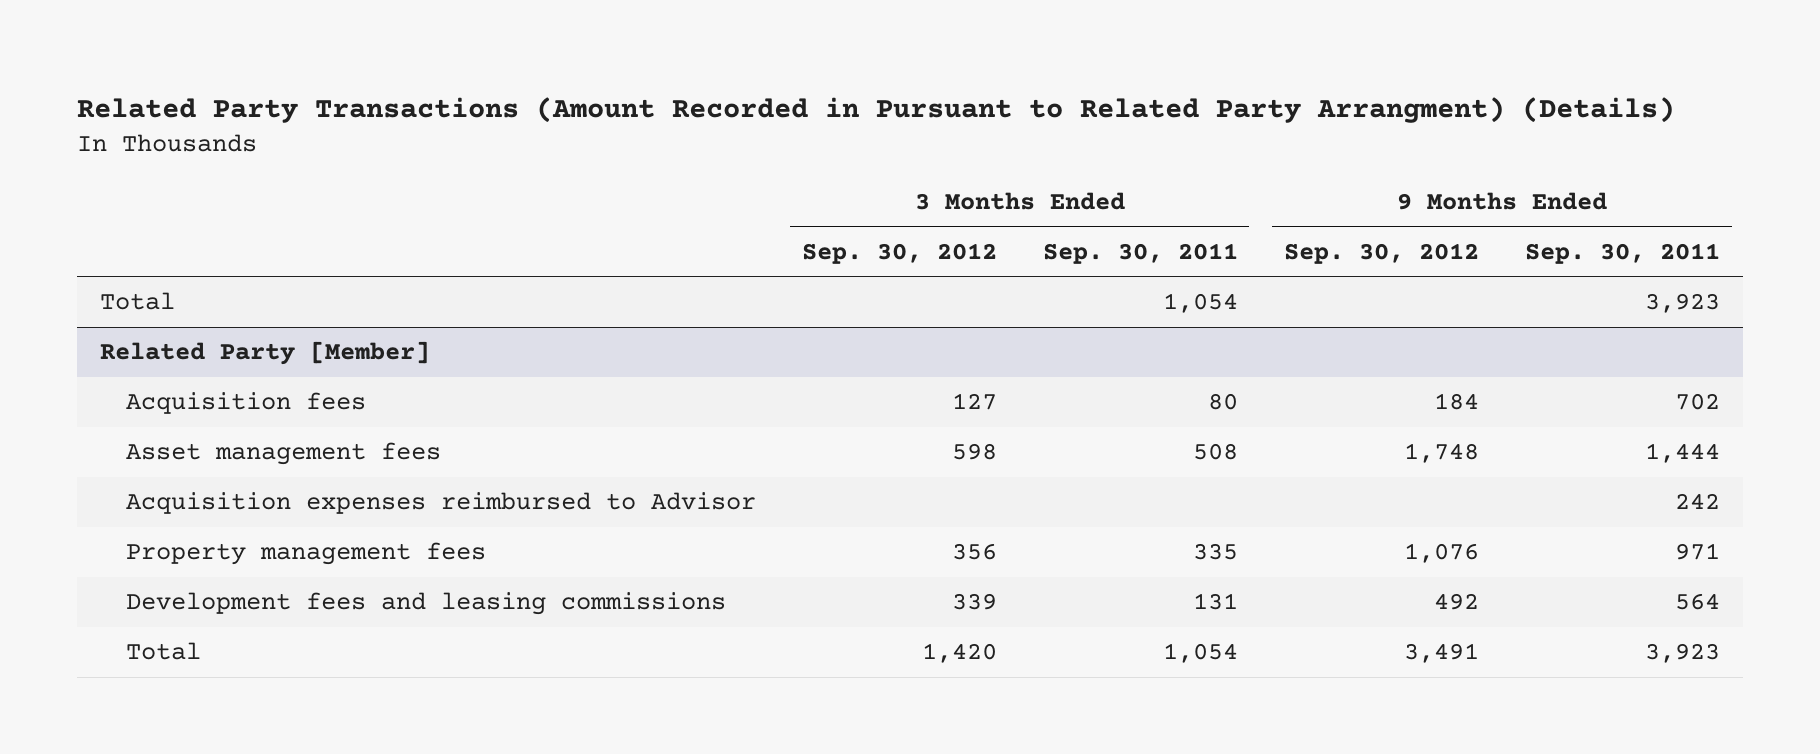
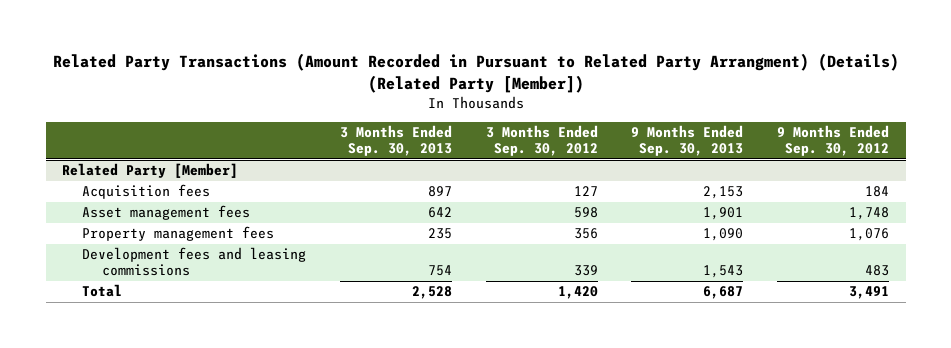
[77,96,1676,123] Related Party Transactions (Amount Recorded in Pursuant to Related Party Arrangment) (Details) -> [52,53,899,93] Related Party Transactions (Amount Recorded in Pursuant to Related Party Arrangment) (Details) (Related Party [Member])
[1042,242,1238,264] Sep. 30, 2011 -> none
[1525,242,1721,264] Sep. 30, 2011 -> none
none -> [339,125,452,157] 3 Months Ended Sep. 30, 2013
none -> [631,125,744,157] 9 Months Ended Sep. 30, 2013
[100,292,176,311] Total -> none
[125,492,756,515] Acquisition expenses reimbursed to Advisor -> none
[1433,593,1479,611] 492 -> [865,265,890,277] 483

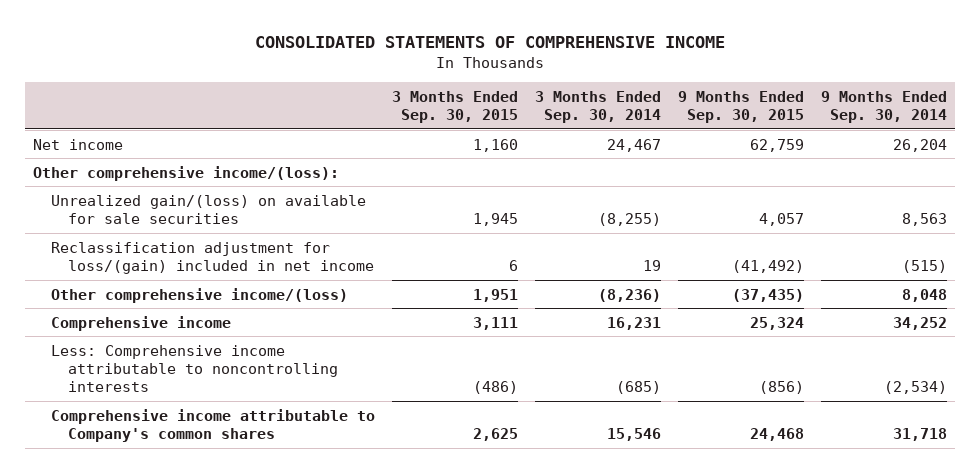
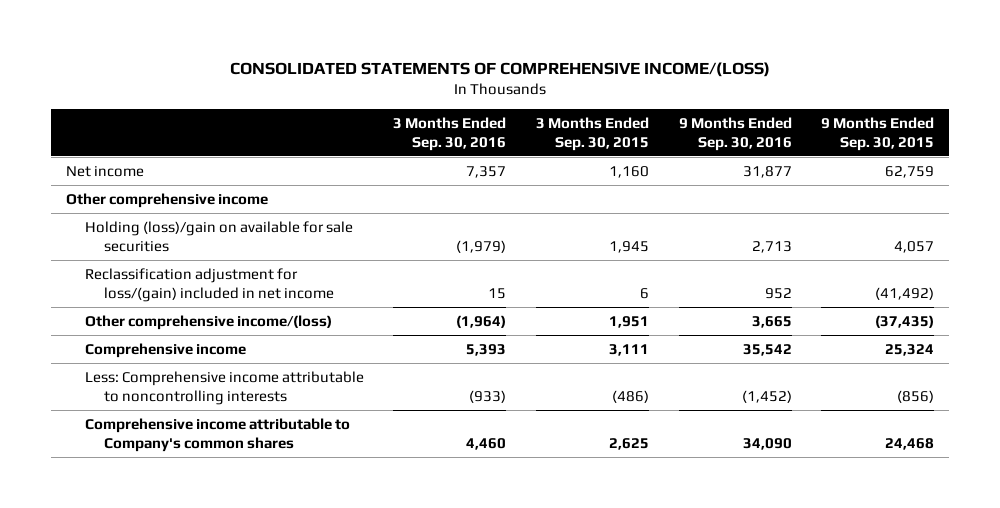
[254,35,725,48] CONSOLIDATED STATEMENTS OF COMPREHENSIVE INCOME -> [230,61,771,77] CONSOLIDATED STATEMENTS OF COMPREHENSIVE INCOME/(LOSS)
[534,90,661,124] 3 Months Ended Sep. 30, 2014 -> none
[820,90,947,124] 9 Months Ended Sep. 30, 2014 -> none
none -> [393,116,507,151] 3 Months Ended Sep. 30, 2016
none -> [678,116,792,151] 9 Months Ended Sep. 30, 2016
[33,165,340,181] Other comprehensive income/(loss): -> [65,192,268,208] Other comprehensive income
[50,194,366,224] Unrealized gain/(loss) on available for sale securities -> [84,220,353,252] Holding (loss)/gain on available for sale securities

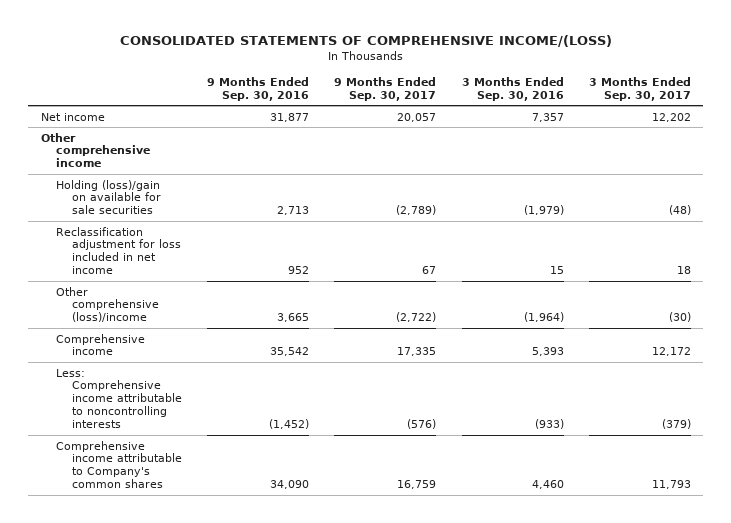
[536,116,650,151] 3 Months Ended Sep. 30, 2015 -> none
[821,116,935,151] 9 Months Ended Sep. 30, 2015 -> none
none -> [334,76,437,101] 9 Months Ended Sep. 30, 2017
none -> [588,76,691,101] 3 Months Ended Sep. 30, 2017
[84,267,334,302] Reclassification adjustment for loss/(gain) included in net income -> [56,226,181,275] Reclassification adjustment for loss included in net income
[84,314,332,330] Other comprehensive income/(loss) -> [56,286,159,323] Other comprehensive (loss)/income

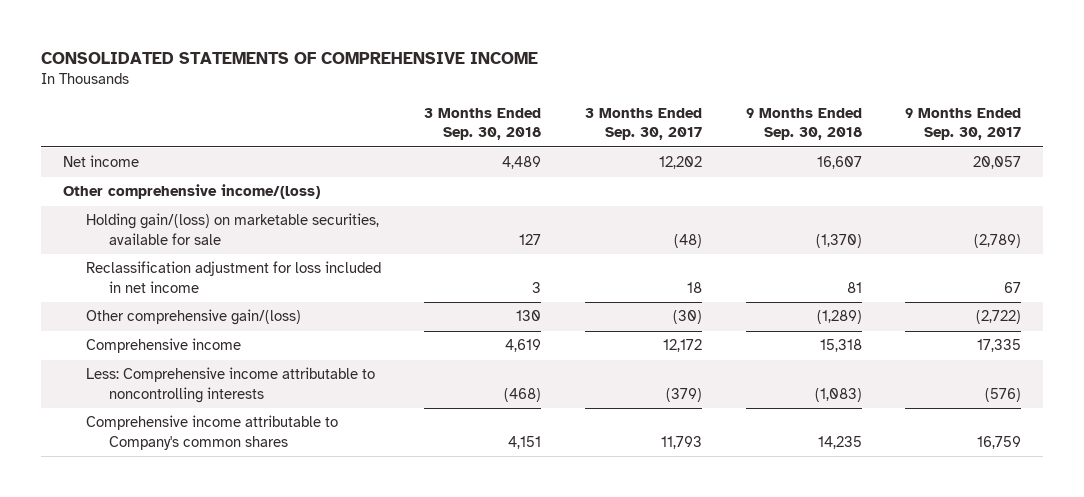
[119,35,612,48] CONSOLIDATED STATEMENTS OF COMPREHENSIVE INCOME/(LOSS) -> [41,52,539,65] CONSOLIDATED STATEMENTS OF COMPREHENSIVE INCOME
[207,76,310,101] 9 Months Ended Sep. 30, 2016 -> none
[461,76,564,101] 3 Months Ended Sep. 30, 2016 -> none
none -> [424,108,542,141] 3 Months Ended Sep. 30, 2018
none -> [745,108,862,141] 9 Months Ended Sep. 30, 2018
[40,132,151,168] Other comprehensive income -> [62,184,320,200] Other comprehensive income/(loss)
[56,179,161,215] Holding (loss)/gain on available for sale securities -> [85,213,379,245] Holding gain/(loss) on marketable securities, available for sale
[56,286,159,323] Other comprehensive (loss)/income -> [85,309,301,326] Other comprehensive gain/(loss)

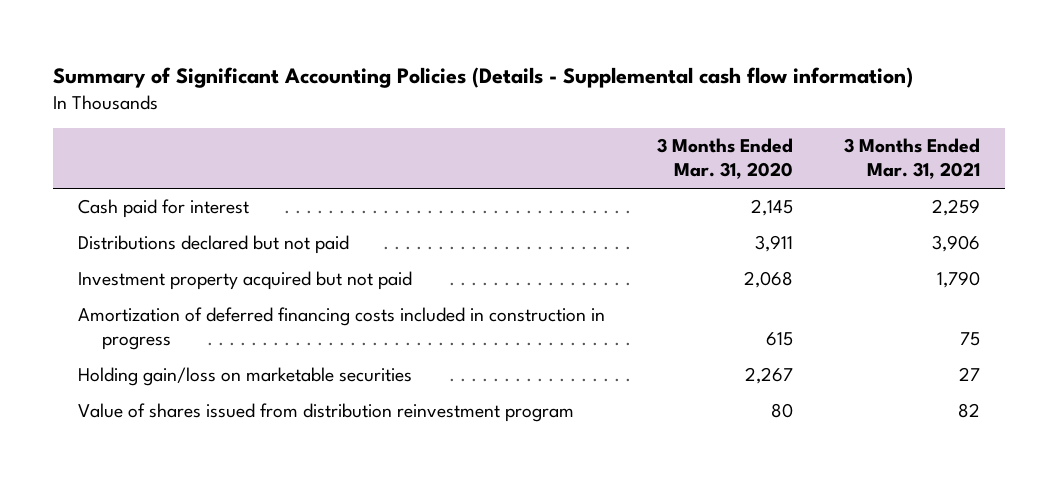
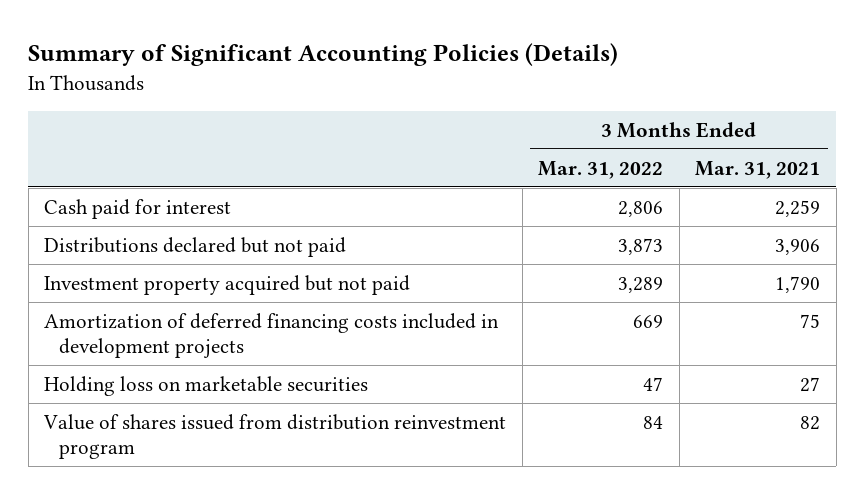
[52,66,913,88] Summary of Significant Accounting Policies (Details - Supplemental cash flow information) -> [28,43,619,67] Summary of Significant Accounting Policies (Details)
[656,138,793,180] 3 Months Ended Mar. 31, 2020 -> none
none -> [538,160,664,179] Mar. 31, 2022
[78,307,606,351] Amortization of deferred financing costs included in construction in progress -> [44,312,500,358] Amortization of deferred financing costs included in development projects
[78,367,413,387] Holding gain/loss on marketable securities -> [44,375,369,396] Holding loss on marketable securities

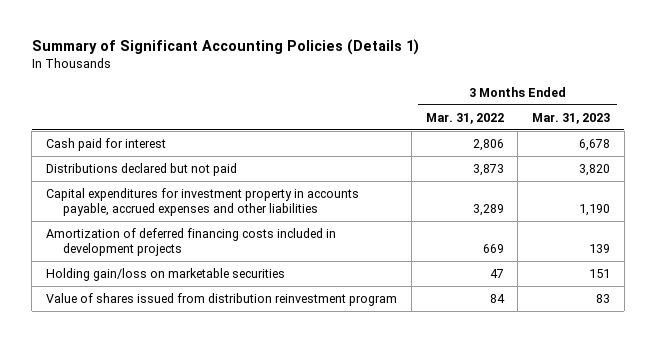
[28,43,619,67] Summary of Significant Accounting Policies (Details) -> [31,38,419,55] Summary of Significant Accounting Policies (Details 1)
[695,160,821,179] Mar. 31, 2021 -> none
none -> [532,112,611,124] Mar. 31, 2023
[44,274,411,295] Investment property acquired but not paid -> [45,187,359,217] Capital expenditures for investment property in accounts payable, accrued expenses and other liabilities
[44,375,369,396] Holding loss on marketable securities -> [45,267,285,281] Holding gain/loss on marketable securities

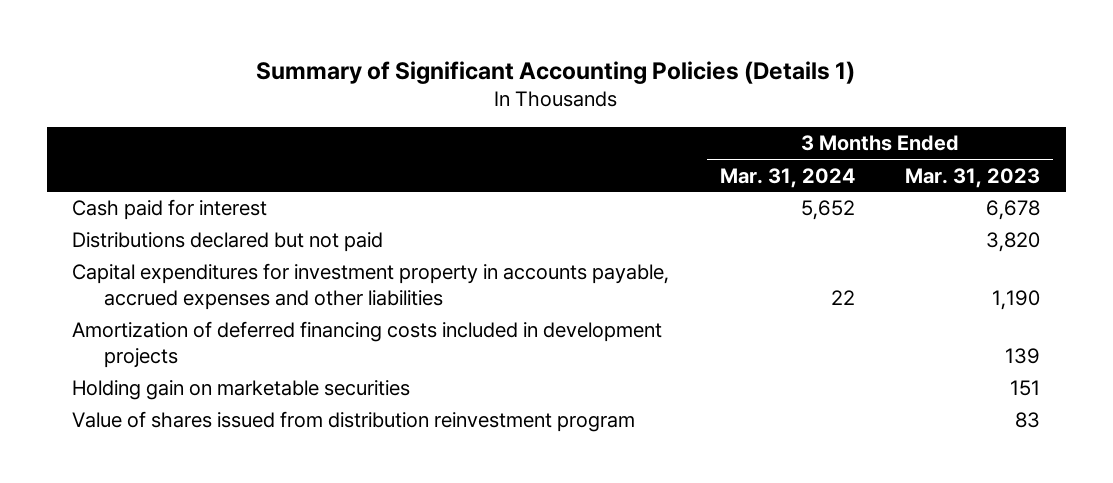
[425,112,504,124] Mar. 31, 2022 -> none
none -> [719,167,855,188] Mar. 31, 2024
[45,267,285,281] Holding gain/loss on marketable securities -> [72,380,411,401] Holding gain on marketable securities

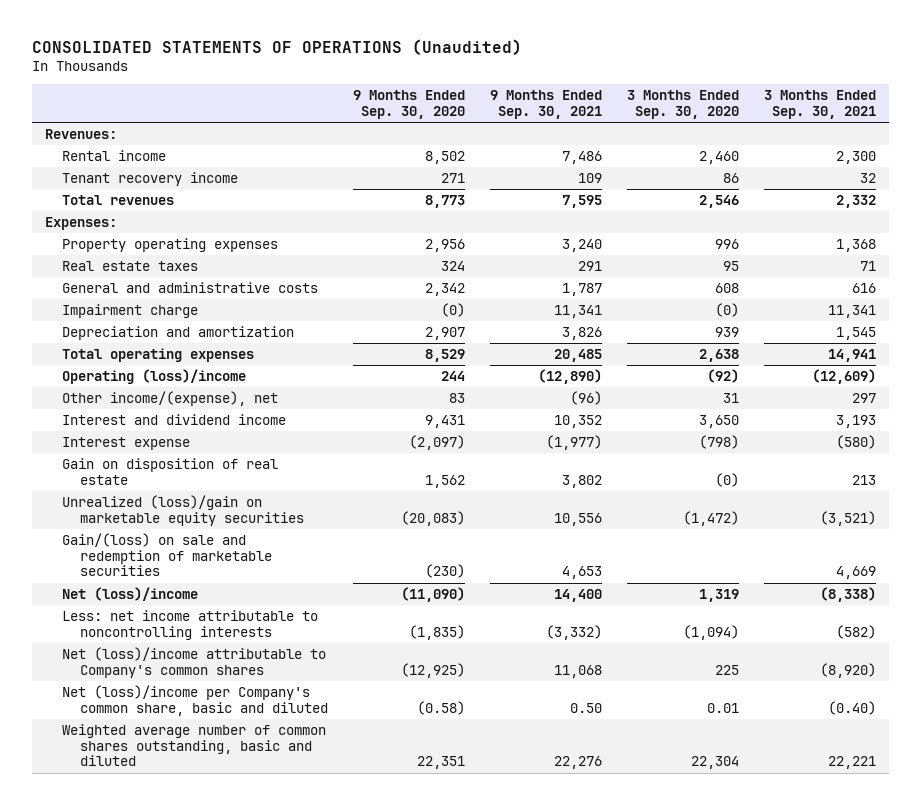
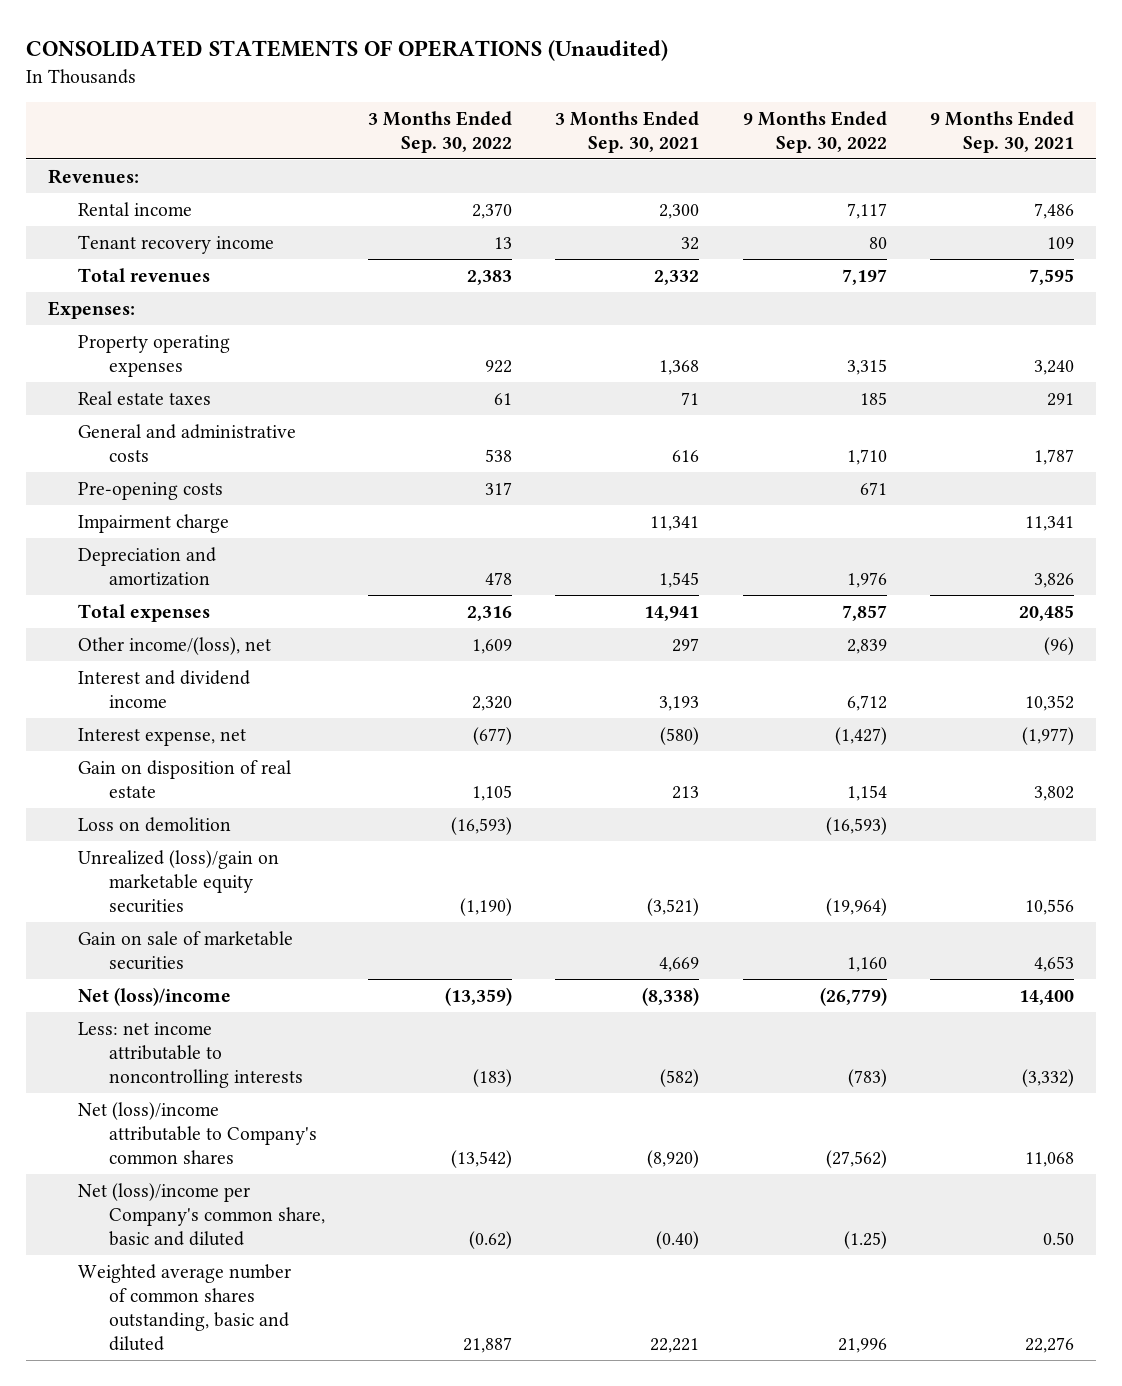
[353,90,466,119] 9 Months Ended Sep. 30, 2020 -> none
[627,90,740,119] 3 Months Ended Sep. 30, 2020 -> none
none -> [368,110,513,153] 3 Months Ended Sep. 30, 2022
none -> [742,110,887,153] 9 Months Ended Sep. 30, 2022
none -> [78,481,224,500] Pre-opening costs
[62,368,247,384] Operating (loss)/income -> none
[62,347,255,362] Total operating expenses -> [78,603,211,622] Total expenses
[62,390,279,406] Other income/(expense), net -> [78,636,272,655] Other income/(loss), net
[62,436,191,450] Interest expense -> [78,727,247,746] Interest expense, net
none -> [78,816,232,832] Loss on demolition
[62,532,273,577] Gain/(loss) on sale and redemption of marketable securities -> [78,930,294,970] Gain on sale of marketable securities

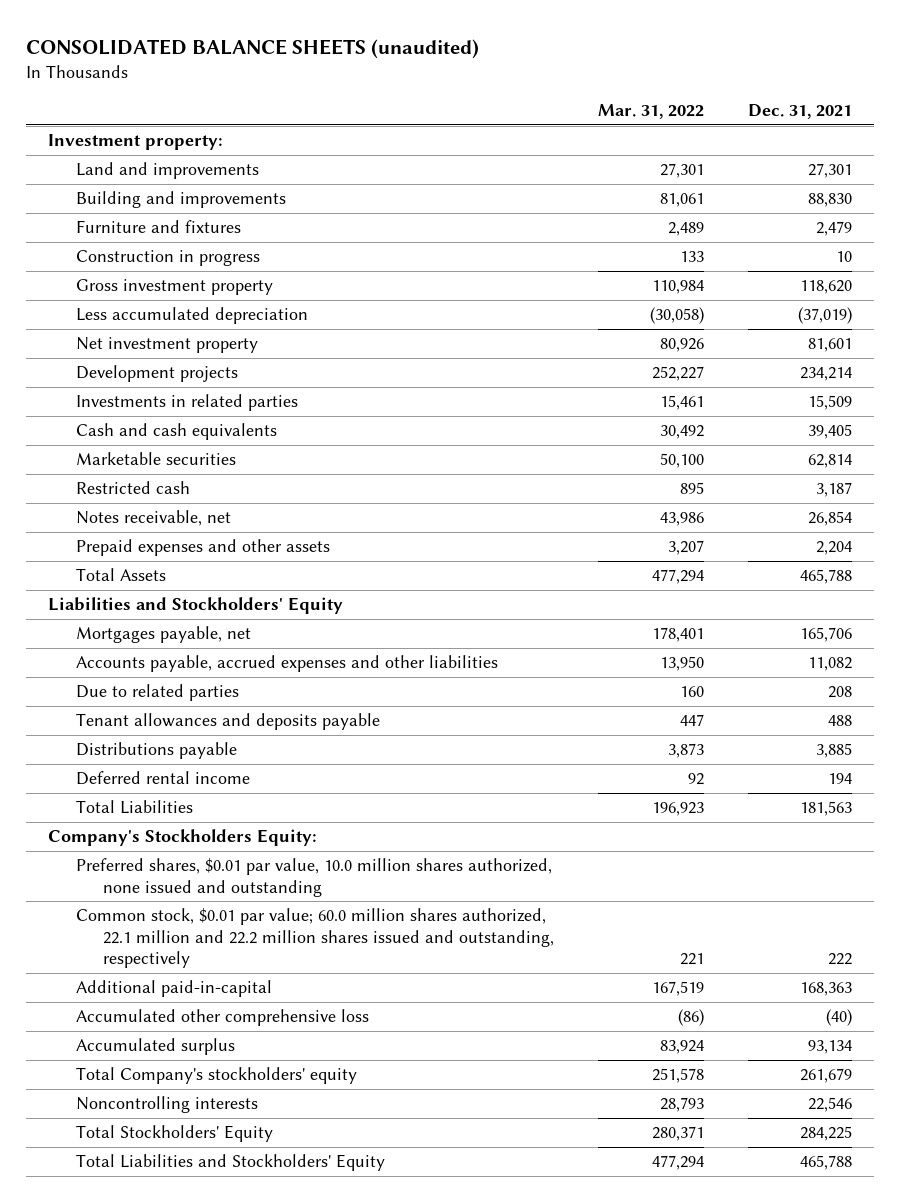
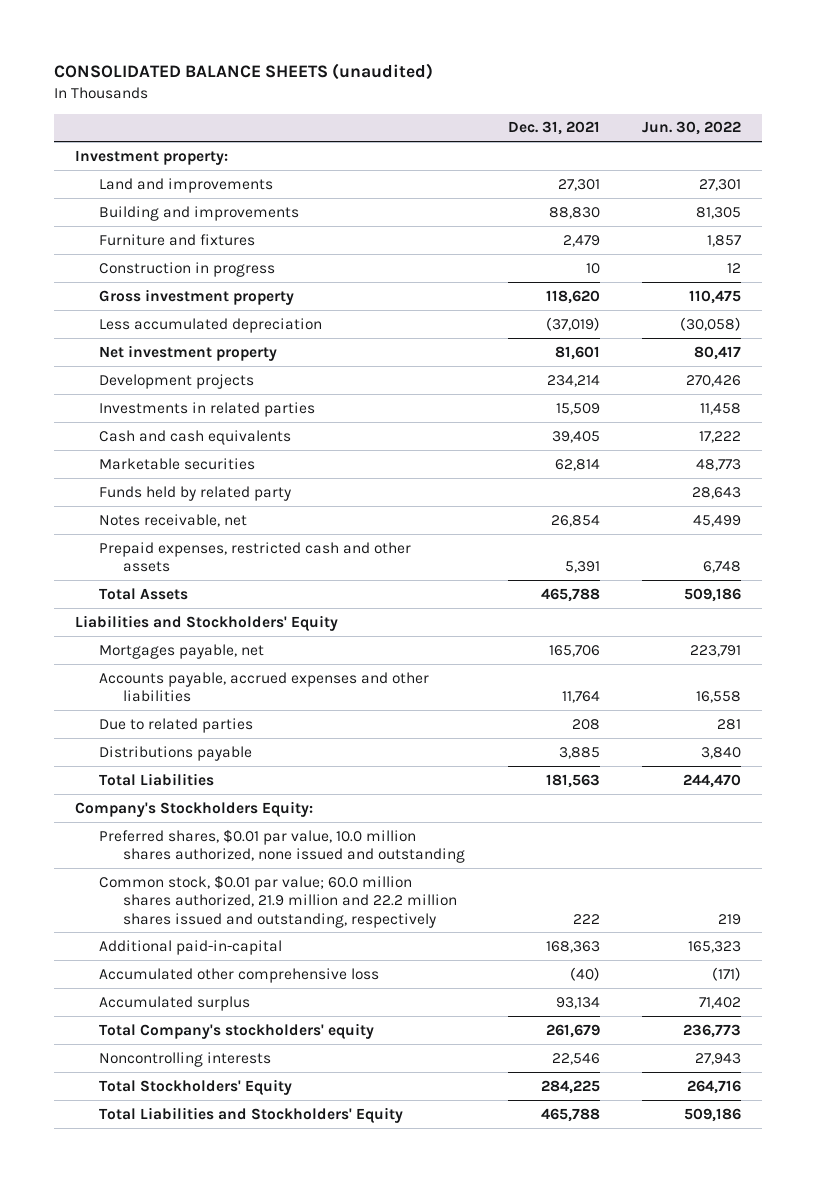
[598,104,705,120] Mar. 31, 2022 -> none
none -> [642,121,742,136] Jun. 30, 2022
[75,481,190,495] Restricted cash -> none
none -> [98,485,291,501] Funds held by related party
[75,539,330,557] Prepaid expenses and other assets -> [98,541,411,573] Prepaid expenses, restricted cash and other assets
[816,541,853,556] 2,204 -> [564,561,600,574] 5,391
[808,657,853,672] 11,082 -> [561,691,600,704] 11,764
[75,713,380,731] Tenant allowances and deposits payable -> none
[75,771,250,786] Deferred rental income -> none
[75,908,555,969] Common stock, $0.01 par value; 60.0 million shares authorized, 22.1 million and 22.2 million shares issued and outstanding, respectively -> [98,874,457,928] Common stock, $0.01 par value; 60.0 million shares authorized, 21.9 million and 22.2 million shares issued and outstanding, respectively

